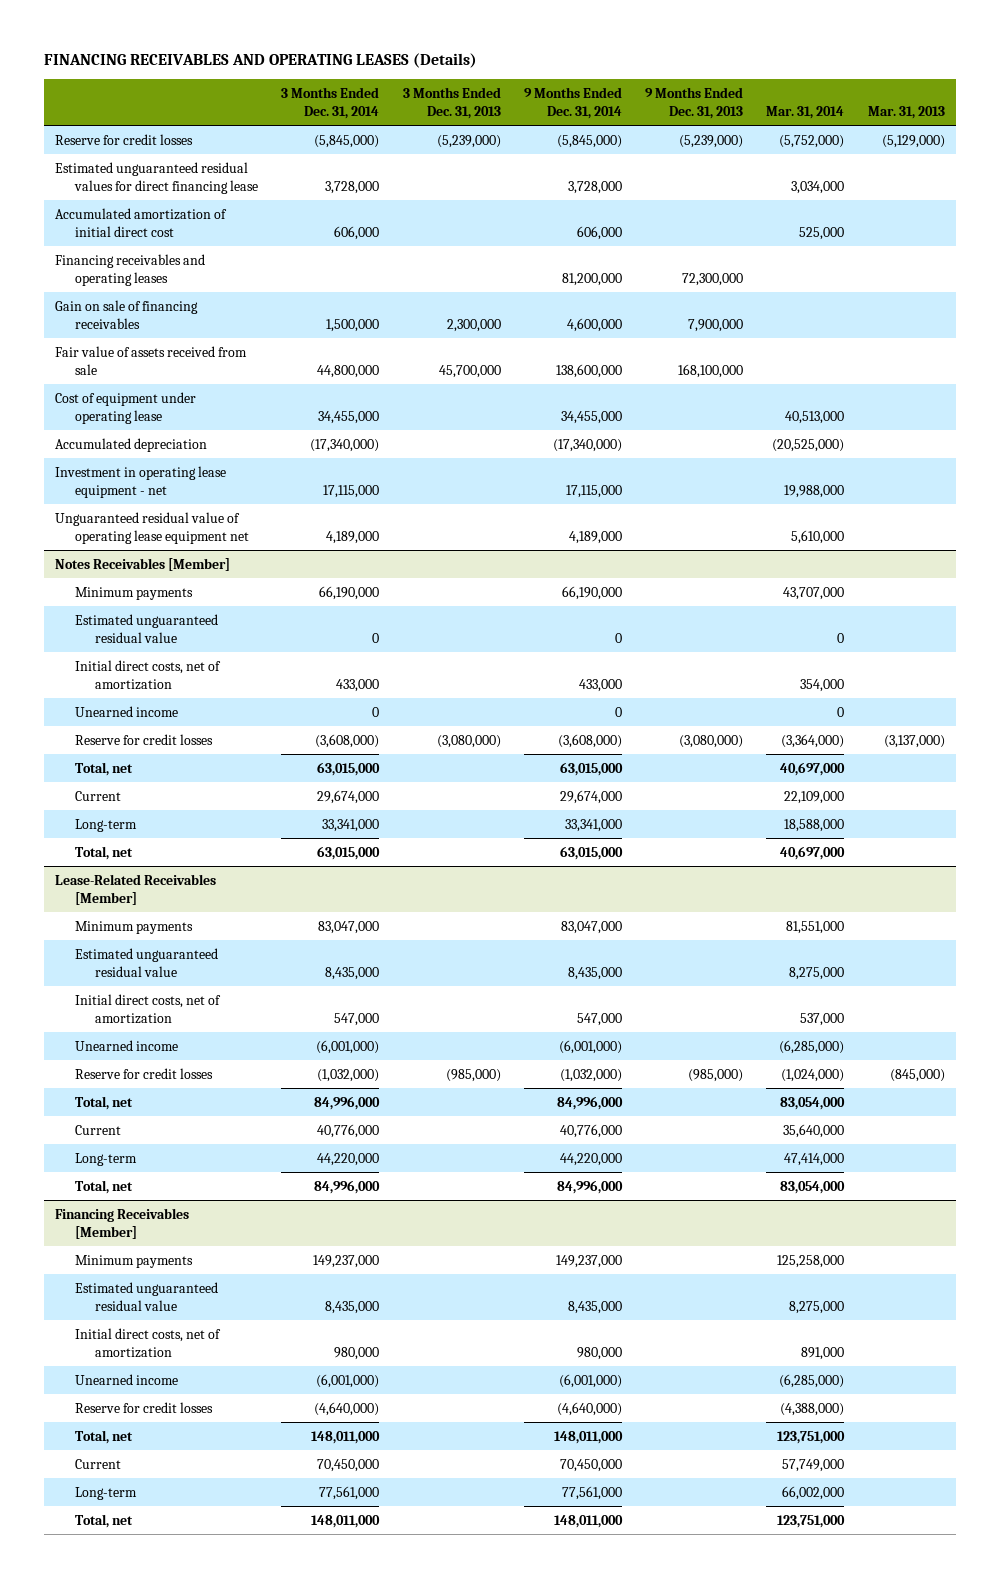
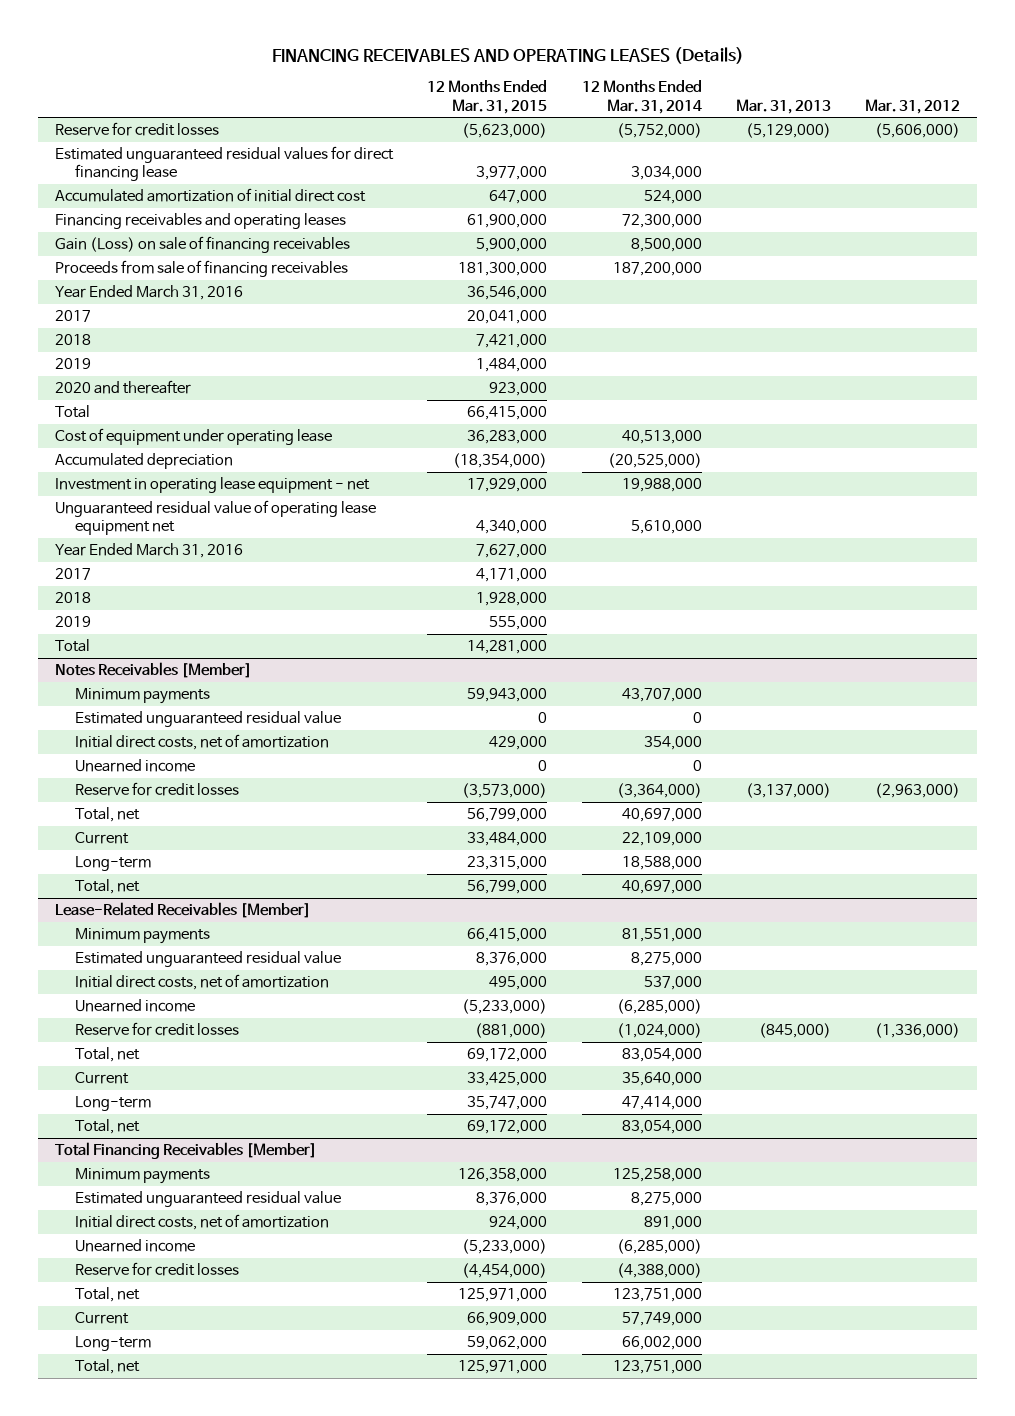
[281,87,380,119] 3 Months Ended Dec. 31, 2014 -> none
[402,87,501,119] 3 Months Ended Dec. 31, 2013 -> none
[523,87,622,119] 9 Months Ended Dec. 31, 2014 -> none
[645,87,744,119] 9 Months Ended Dec. 31, 2013 -> none
[766,105,845,119] Mar. 31, 2014 -> none
none -> [427,80,548,114] 12 Months Ended Mar. 31, 2015
none -> [581,80,702,114] 12 Months Ended Mar. 31, 2014
none -> [865,98,961,114] Mar. 31, 2012
[55,345,248,375] Fair value of assets received from sale -> none
[55,299,199,329] Gain on sale of financing receivables -> [55,236,351,254] Gain (Loss) on sale of financing receivables
none -> [55,260,349,278] Proceeds from sale of financing receivables
none -> [55,285,244,301] Year Ended March 31, 2016
none -> [55,310,92,323] 2017
none -> [55,334,92,346] 2018
none -> [55,358,92,370] 2019
none -> [55,380,192,395] 2020 and thereafter
none -> [55,405,91,419] Total
none -> [55,543,244,559] Year Ended March 31, 2016
none -> [55,568,92,581] 2017
none -> [55,592,92,604] 2018
none -> [55,616,92,628] 2019
none -> [55,639,91,653] Total
[55,1207,190,1239] Financing Receivables [Member] -> [55,1142,318,1160] Total Financing Receivables [Member]

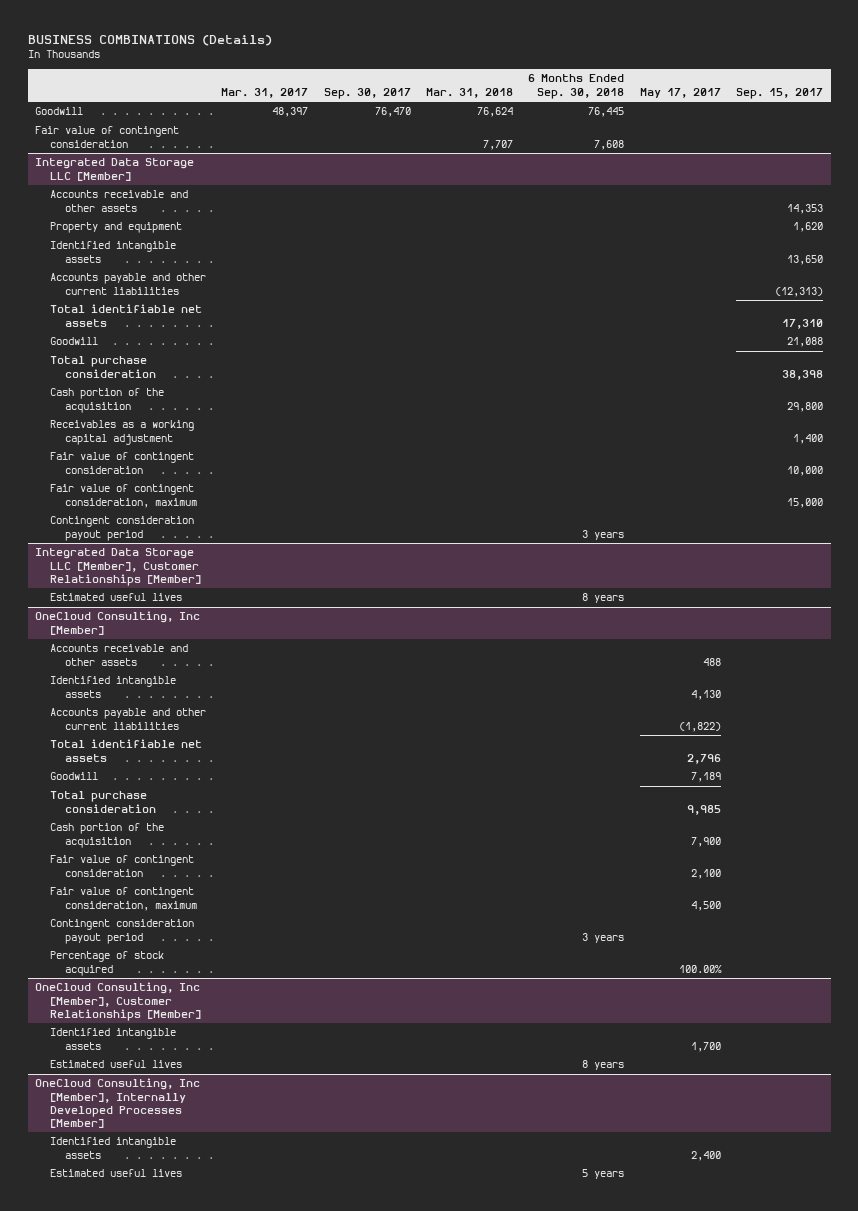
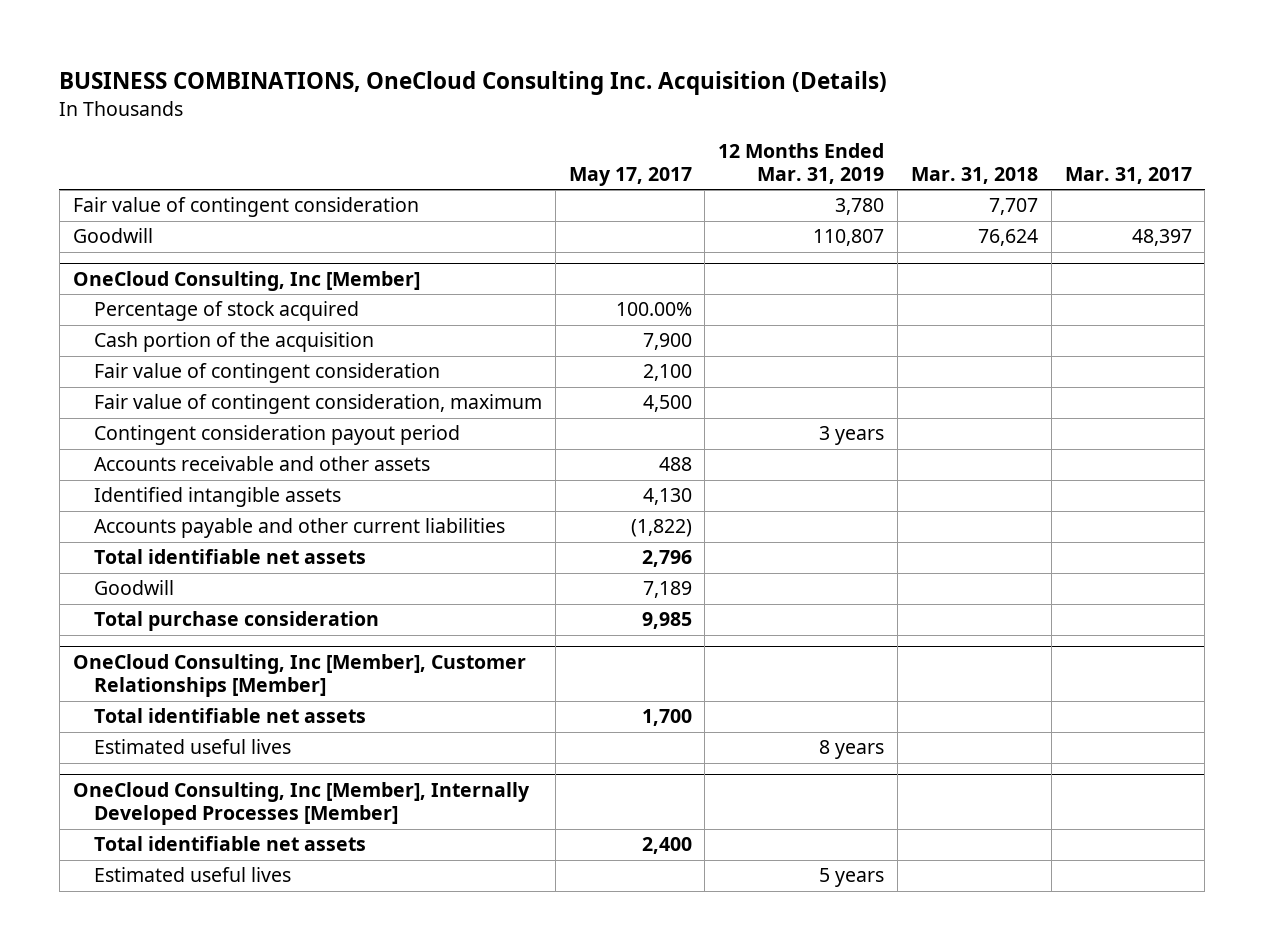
[27,35,272,47] BUSINESS COMBINATIONS (Details) -> [59,71,888,96] BUSINESS COMBINATIONS, OneCloud Consulting Inc. Acquisition (Details)
[323,87,411,99] Sep. 30, 2017 -> none
[528,74,625,99] 6 Months Ended Sep. 30, 2018 -> none
[736,87,824,99] Sep. 15, 2017 -> none
none -> [718,142,885,184] 12 Months Ended Mar. 31, 2019
[35,158,195,181] Integrated Data Storage LLC [Member] -> none
[50,190,189,212] Accounts receivable and other assets -> none
[50,222,183,234] Property and equipment -> none
[50,241,177,263] Identified intangible assets -> none
[50,273,207,295] Accounts payable and other current liabilities -> none
[50,304,203,327] Total identifiable net assets -> none
[50,337,99,346] Goodwill -> none
[50,356,156,378] Total purchase consideration -> none
[50,388,165,413] Cash portion of the acquisition -> none
[50,420,195,445] Receivables as a working capital adjustment -> none
[50,452,195,474] Fair value of contingent consideration -> none
[50,484,197,508] Fair value of contingent consideration, maximum -> none
[50,516,195,541] Contingent consideration payout period -> none
[35,548,202,586] Integrated Data Storage LLC [Member], Customer Relationships [Member] -> none
[50,593,183,602] Estimated useful lives -> none
[35,107,84,116] Goodwill -> [72,228,153,244] Goodwill
[50,951,165,976] Percentage of stock acquired -> [93,301,359,322] Percentage of stock acquired
[50,823,165,848] Cash portion of the acquisition -> [93,332,374,353] Cash portion of the acquisition
[50,855,195,877] Fair value of contingent consideration -> [93,363,440,384] Fair value of contingent consideration
[50,887,197,911] Fair value of contingent consideration, maximum -> [93,394,542,415] Fair value of contingent consideration, maximum
[50,919,195,944] Contingent consideration payout period -> [93,425,460,446] Contingent consideration payout period
[50,1028,177,1050] Identified intangible assets -> none
none -> [93,708,366,724] Total identifiable net assets
[50,1137,177,1159] Identified intangible assets -> none
none -> [93,836,366,852] Total identifiable net assets

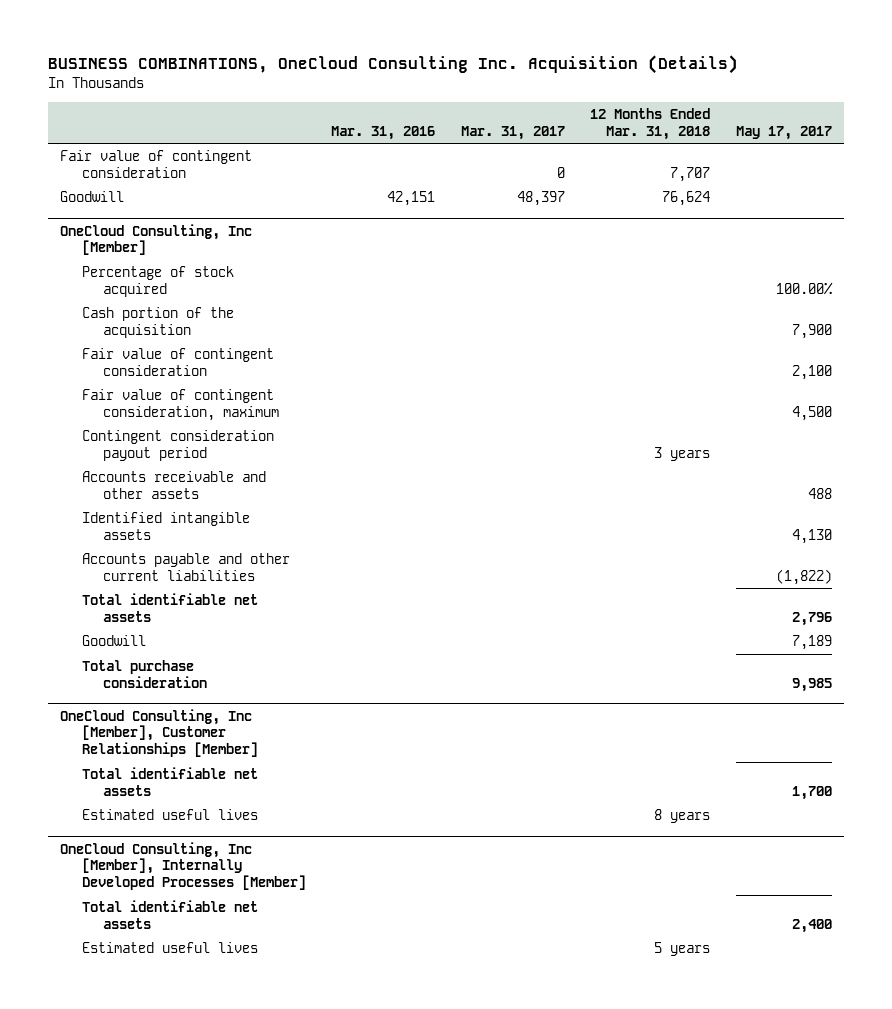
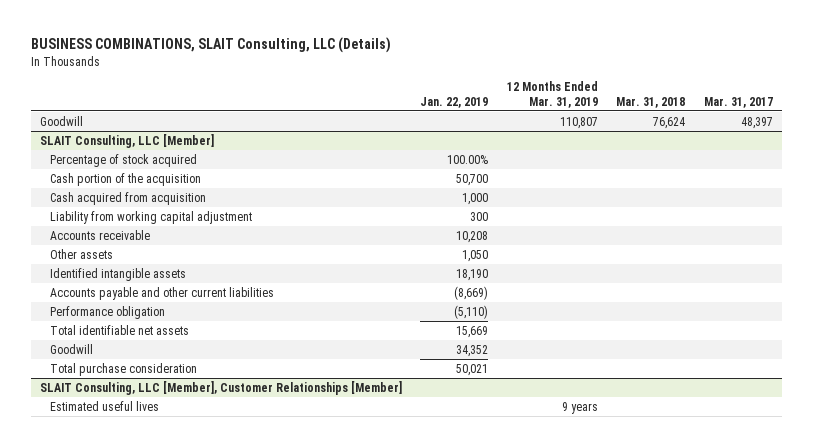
[47,55,738,75] BUSINESS COMBINATIONS, OneCloud Consulting Inc. Acquisition (Details) -> [30,37,391,54] BUSINESS COMBINATIONS, SLAIT Consulting, LLC (Details)
[331,125,436,140] Mar. 31, 2016 -> none
[590,108,711,140] 12 Months Ended Mar. 31, 2018 -> none
[735,125,832,140] May 17, 2017 -> none
none -> [420,96,489,108] Jan. 22, 2019
none -> [506,81,598,108] 12 Months Ended Mar. 31, 2019
none -> [616,96,686,108] Mar. 31, 2018
[60,150,253,178] Fair value of contingent consideration -> none
[60,223,253,256] OneCloud Consulting, Inc [Member] -> none
[81,266,234,297] Percentage of stock acquired -> none
[81,307,234,338] Cash portion of the acquisition -> none
[81,348,274,376] Fair value of contingent consideration -> none
[81,389,280,421] Fair value of contingent consideration, maximum -> none
[81,430,274,461] Contingent consideration payout period -> none
[81,471,266,499] Accounts receivable and other assets -> none
[81,512,250,540] Identified intangible assets -> none
[81,553,290,581] Accounts payable and other current liabilities -> none
[81,593,258,622] Total identifiable net assets -> none
[81,635,146,647] Goodwill -> none
[81,660,208,688] Total purchase consideration -> none
[60,708,258,758] OneCloud Consulting, Inc [Member], Customer Relationships [Member] -> none
[81,767,258,796] Total identifiable net assets -> none
[81,809,258,821] Estimated useful lives -> none
[60,841,306,891] OneCloud Consulting, Inc [Member], Internally Developed Processes [Member] -> none
[81,900,258,929] Total identifiable net assets -> none
[81,942,258,954] Estimated useful lives -> none
none -> [40,133,215,148] SLAIT Consulting, LLC [Member]
none -> [50,153,198,167] Percentage of stock acquired
none -> [50,172,202,186] Cash portion of the acquisition
none -> [50,191,207,205] Cash acquired from acquisition
none -> [50,210,253,224] Liability from working capital adjustment
none -> [50,229,151,240] Accounts receivable
none -> [50,248,114,259] Other assets
none -> [50,267,187,281] Identified intangible assets
none -> [50,286,275,300] Accounts payable and other current liabilities
none -> [50,305,166,319] Performance obligation
none -> [50,324,190,335] Total identifiable net assets
none -> [50,343,94,354] Goodwill
none -> [50,362,198,376] Total purchase consideration
none -> [40,380,403,395] SLAIT Consulting, LLC [Member], Customer Relationships [Member]
none -> [50,400,160,411] Estimated useful lives

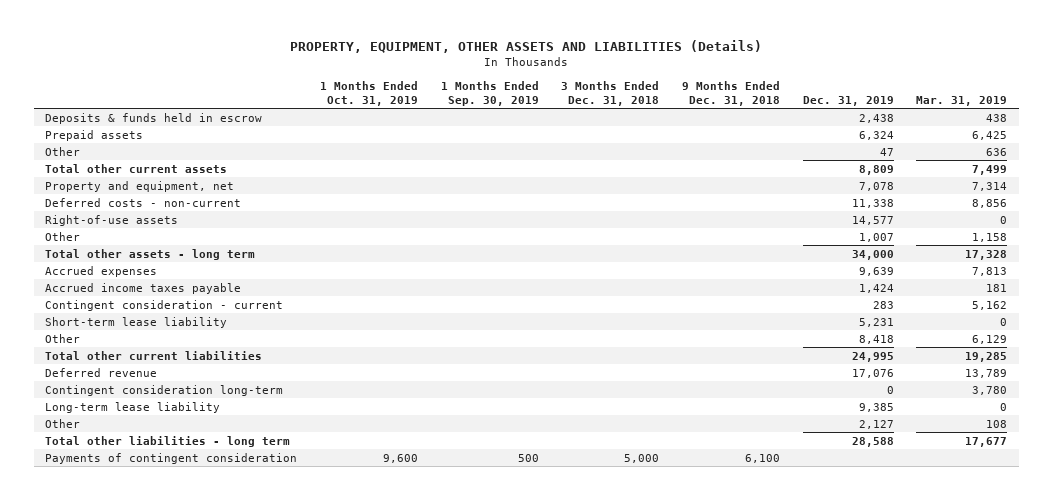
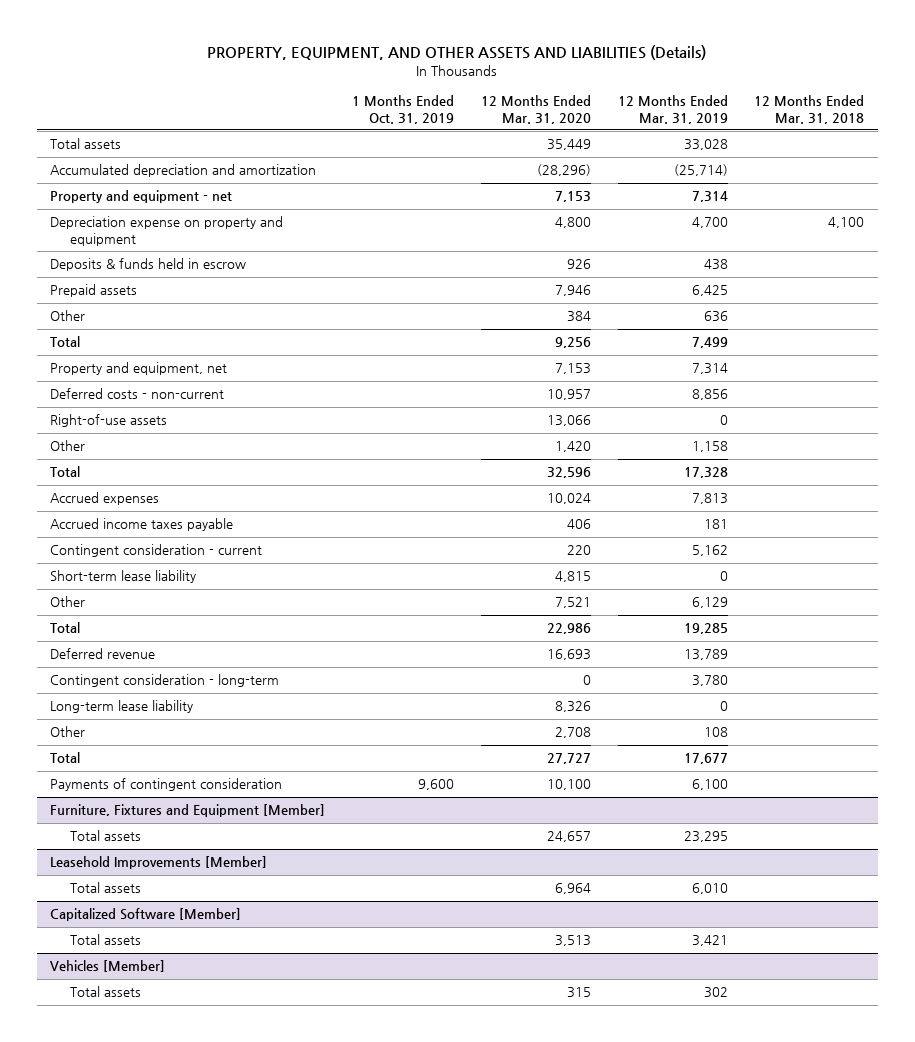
[290,40,763,54] PROPERTY, EQUIPMENT, OTHER ASSETS AND LIABILITIES (Details) -> [207,45,707,61] PROPERTY, EQUIPMENT, AND OTHER ASSETS AND LIABILITIES (Details)
[440,80,539,106] 1 Months Ended Sep. 30, 2019 -> none
[561,80,660,106] 3 Months Ended Dec. 31, 2018 -> none
[682,80,781,106] 9 Months Ended Dec. 31, 2018 -> none
[802,95,894,106] Dec. 31, 2019 -> none
[916,95,1008,106] Mar. 31, 2019 -> none
none -> [480,95,591,124] 12 Months Ended Mar. 31, 2020
none -> [617,95,728,124] 12 Months Ended Mar. 31, 2019
none -> [754,95,865,124] 12 Months Ended Mar. 31, 2018
none -> [50,138,122,150] Total assets
none -> [50,164,317,178] Accumulated depreciation and amortization
none -> [50,190,233,204] Property and equipment - net
none -> [50,216,284,246] Depreciation expense on property and equipment
[45,163,228,173] Total other current assets -> [50,336,81,348] Total
[45,248,256,260] Total other assets - long term -> [50,466,81,478] Total
[45,350,263,360] Total other current liabilities -> [50,622,81,634] Total
[45,384,284,396] Contingent consideration long-term -> [50,674,280,688] Contingent consideration - long-term
[45,435,291,447] Total other liabilities - long term -> [50,752,81,764] Total
none -> [50,804,326,818] Furniture, Fixtures and Equipment [Member]
none -> [69,830,141,842] Total assets
none -> [50,856,268,870] Leasehold Improvements [Member]
none -> [69,882,141,894] Total assets
none -> [50,908,242,922] Capitalized Software [Member]
none -> [69,934,141,946] Total assets
none -> [50,960,166,973] Vehicles [Member]
none -> [69,986,141,998] Total assets

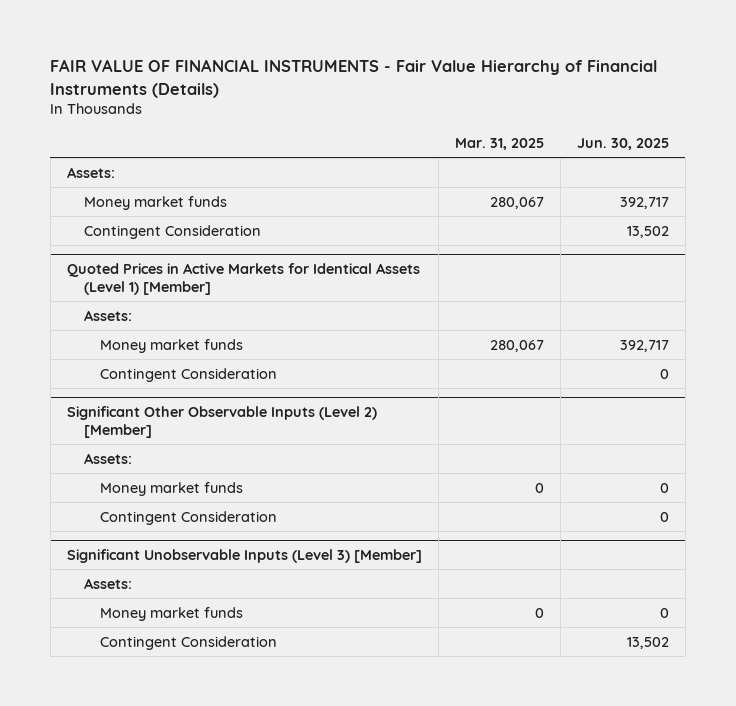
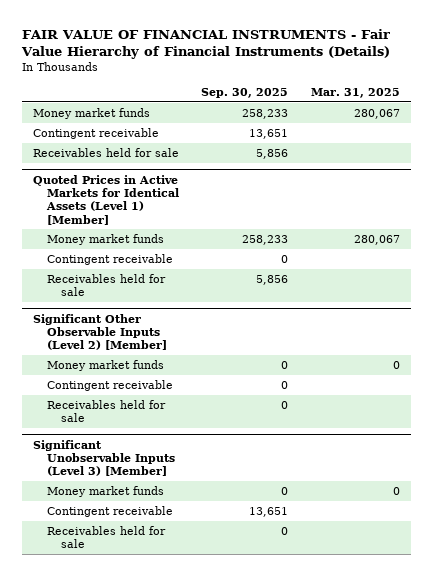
[576,138,669,151] Jun. 30, 2025 -> none
none -> [201,87,289,98] Sep. 30, 2025
[66,166,115,178] Assets: -> none
[83,224,261,239] Contingent Consideration -> [32,127,159,139] Contingent receivable
none -> [32,147,179,157] Receivables held for sale
[83,309,132,321] Assets: -> none
[100,367,278,382] Contingent Consideration -> [46,253,173,265] Contingent receivable
none -> [46,273,166,297] Receivables held for sale
[83,452,132,464] Assets: -> none
[100,510,278,525] Contingent Consideration -> [46,379,173,391] Contingent receivable
none -> [46,399,166,423] Receivables held for sale
[83,577,132,589] Assets: -> none
[100,635,278,650] Contingent Consideration -> [46,505,173,517] Contingent receivable
none -> [46,525,166,549] Receivables held for sale

